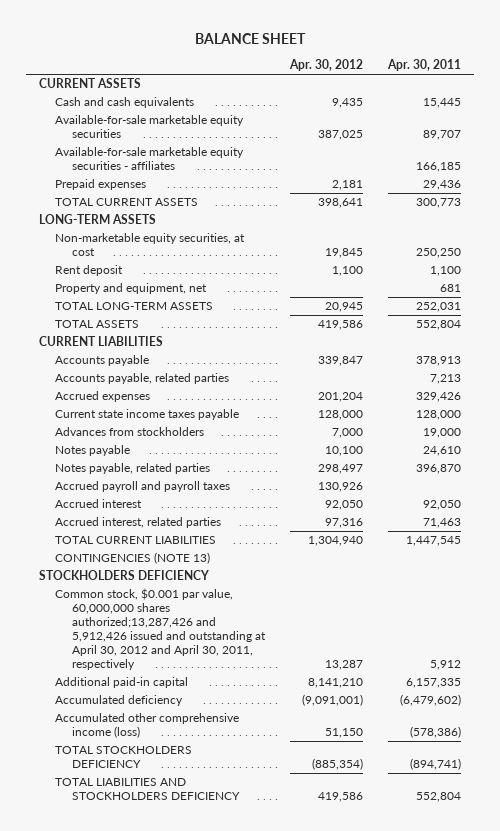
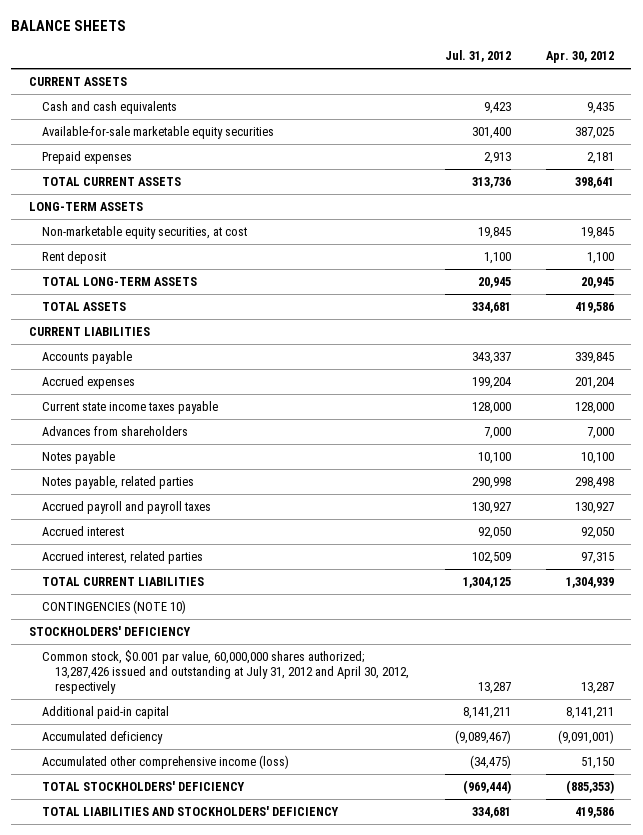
[194,33,306,45] BALANCE SHEET -> [11,19,127,31] BALANCE SHEETS
[387,59,462,72] Apr. 30, 2011 -> none
none -> [444,50,511,63] Jul. 31, 2012
[55,147,245,171] Available-for-sale marketable equity securities - affiliates -> none
[55,283,208,295] Property and equipment, net -> none
[55,373,230,385] Accounts payable, related parties -> none
[318,356,364,367] 339,847 -> [574,351,614,364] 339,845
[55,427,205,437] Advances from stockholders -> [42,425,189,436] Advances from shareholders
[318,464,364,475] 298,497 -> [574,476,614,489] 298,498
[318,482,364,493] 130,926 -> [574,501,614,514] 130,927
[325,518,364,529] 97,316 -> [580,551,614,564] 97,315
[308,536,364,547] 1,304,940 -> [565,576,614,588] 1,304,939
[55,552,211,565] CONTINGENCIES (NOTE 13) -> [42,599,187,614] CONTINGENCIES (NOTE 10)
[38,570,209,581] STOCKHOLDERS DEFICIENCY -> [28,625,191,636] STOCKHOLDERS' DEFICIENCY
[55,588,266,670] Common stock, $0.001 par value, 60,000,000 shares authorized;13,287,426 and 5,912,426 issued and outstanding at April 30, 2012 and April 30, 2011, respectively -> [42,649,410,695] Common stock, $0.001 par value, 60,000,000 shares authorized; 13,287,426 issued and outstanding at July 31, 2012 and April 30, 2012, respectively
[308,678,364,689] 8,141,210 -> [565,706,614,719] 8,141,211
[55,746,193,769] TOTAL STOCKHOLDERS DEFICIENCY -> [42,780,246,791] TOTAL STOCKHOLDERS' DEFICIENCY
[312,758,364,771] (885,354) -> [565,779,614,794] (885,353)
[55,778,240,801] TOTAL LIABILITIES AND STOCKHOLDERS DEFICIENCY -> [42,805,340,816] TOTAL LIABILITIES AND STOCKHOLDERS' DEFICIENCY

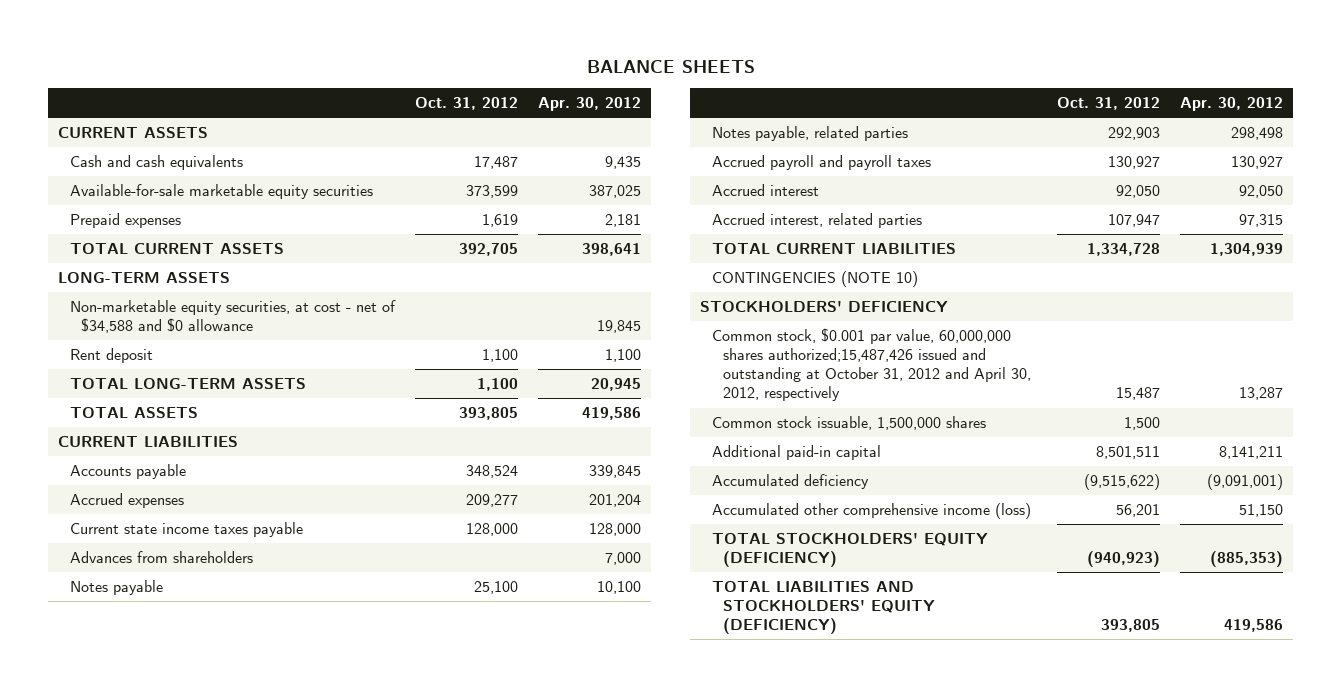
[444,50,511,63] Jul. 31, 2012 -> none
none -> [414,97,518,111] Oct. 31, 2012
[42,225,248,239] Non-marketable equity securities, at cost -> [69,300,396,334] Non-marketable equity securities, at cost - net of $34,588 and $0 allowance
[42,649,410,695] Common stock, $0.001 par value, 60,000,000 shares authorized; 13,287,426 issued and outstanding at July 31, 2012 and April 30, 2012, respectively -> [711,328,1032,402] Common stock, $0.001 par value, 60,000,000 shares authorized;15,487,426 issued and outstanding at October 31, 2012 and April 30, 2012, respectively
none -> [711,416,986,431] Common stock issuable, 1,500,000 shares
[42,780,246,791] TOTAL STOCKHOLDERS' DEFICIENCY -> [711,533,988,568] TOTAL STOCKHOLDERS' EQUITY (DEFICIENCY)
[42,805,340,816] TOTAL LIABILITIES AND STOCKHOLDERS' DEFICIENCY -> [711,581,936,635] TOTAL LIABILITIES AND STOCKHOLDERS' EQUITY (DEFICIENCY)

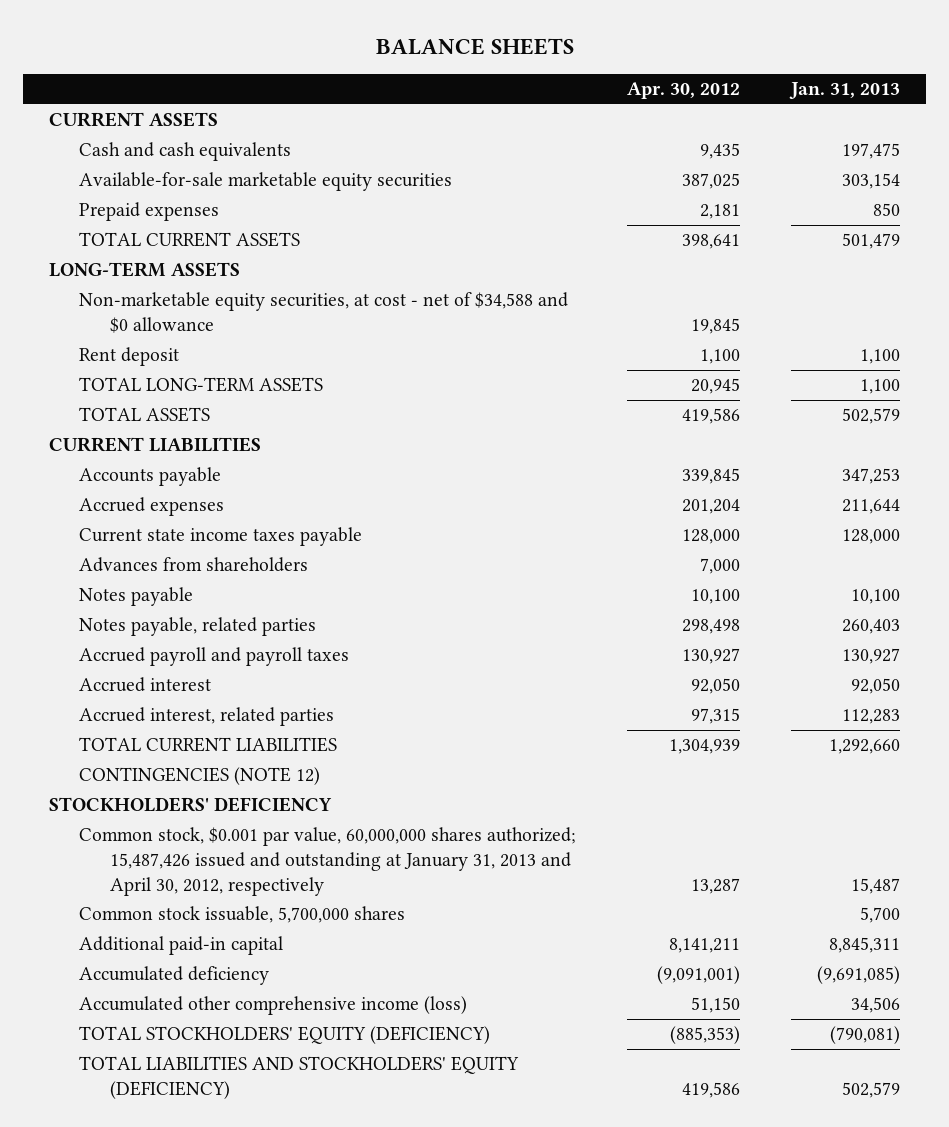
[414,97,518,111] Oct. 31, 2012 -> none
none -> [789,82,901,100] Jan. 31, 2013
[711,271,918,288] CONTINGENCIES (NOTE 10) -> [79,767,321,786] CONTINGENCIES (NOTE 12)
[711,328,1032,402] Common stock, $0.001 par value, 60,000,000 shares authorized;15,487,426 issued and outstanding at October 31, 2012 and April 30, 2012, respectively -> [79,827,577,896] Common stock, $0.001 par value, 60,000,000 shares authorized; 15,487,426 issued and outstanding at January 31, 2013 and April 30, 2012, respectively
[711,416,986,431] Common stock issuable, 1,500,000 shares -> [79,906,406,924] Common stock issuable, 5,700,000 shares

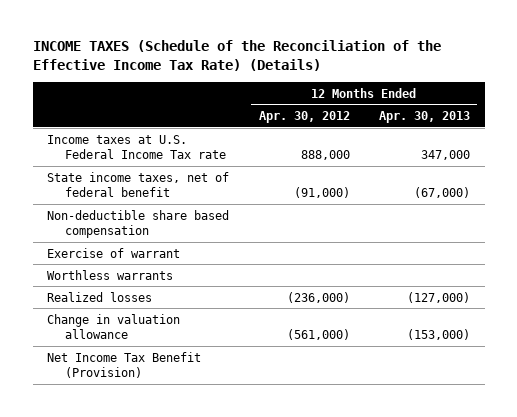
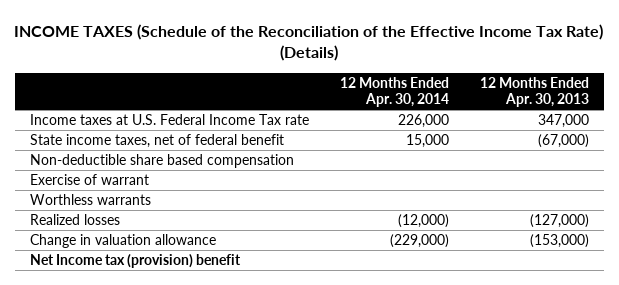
[258,111,350,124] Apr. 30, 2012 -> none
none -> [339,76,449,108] 12 Months Ended Apr. 30, 2014
[47,351,202,379] Net Income Tax Benefit (Provision) -> [30,254,242,269] Net Income tax (provision) benefit

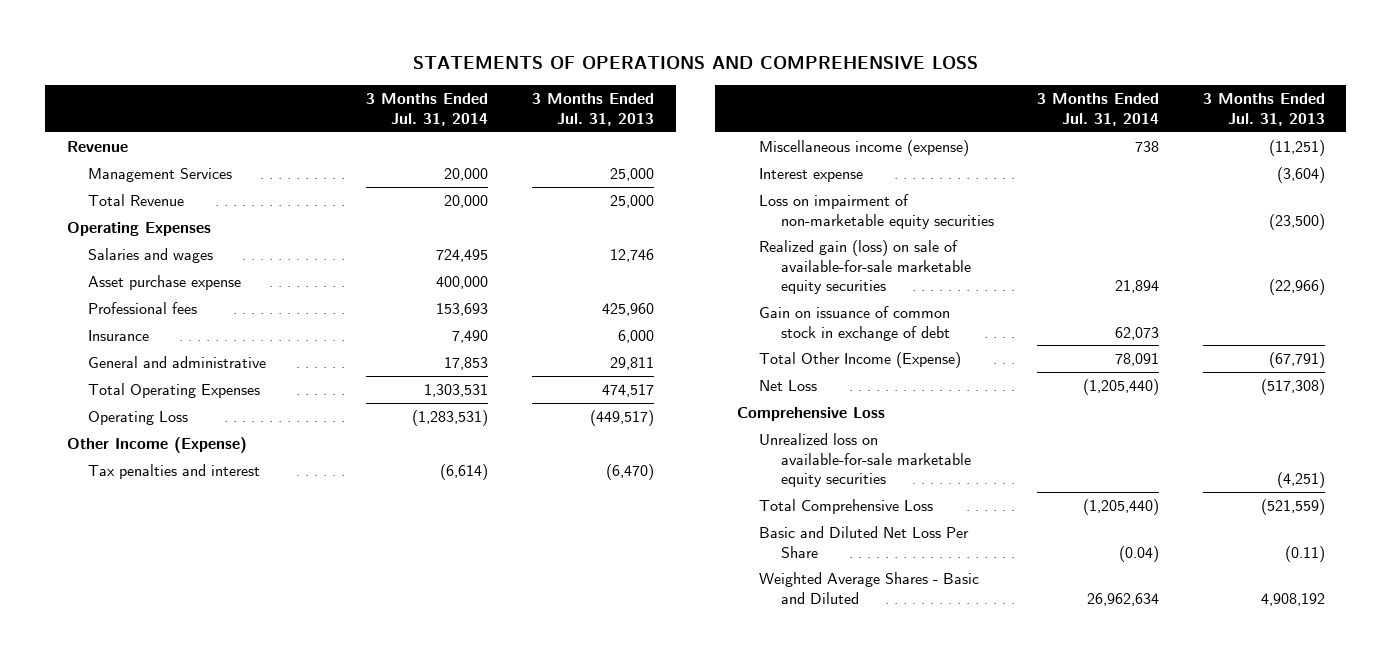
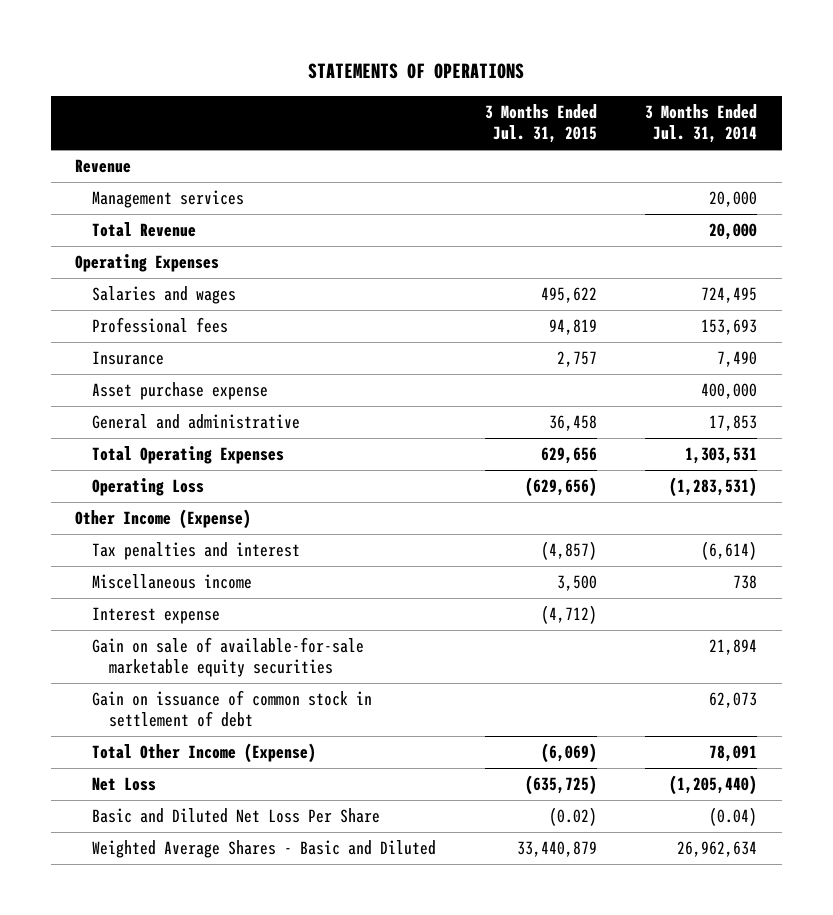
[412,56,978,70] STATEMENTS OF OPERATIONS AND COMPREHENSIVE LOSS -> [308,63,525,80] STATEMENTS OF OPERATIONS
[532,93,655,126] 3 Months Ended Jul. 31, 2013 -> none
none -> [484,104,597,144] 3 Months Ended Jul. 31, 2015
[88,167,233,182] Management Services -> [92,190,245,209] Management services
[88,274,242,290] Asset purchase expense -> [92,382,269,401] Asset purchase expense
[758,139,969,156] Miscellaneous income (expense) -> [92,574,253,590] Miscellaneous income
[758,193,994,229] Loss on impairment of non-marketable equity securities -> none
[758,239,971,295] Realized gain (loss) on sale of available-for-sale marketable equity securities -> [92,637,365,678] Gain on sale of available-for-sale marketable equity securities
[758,305,950,341] Gain on issuance of common stock in exchange of debt -> [92,690,373,728] Gain on issuance of common stock in settlement of debt
[737,406,886,421] Comprehensive Loss -> none
[758,432,971,488] Unrealized loss on available-for-sale marketable equity securities -> none
[758,498,933,514] Total Comprehensive Loss -> none

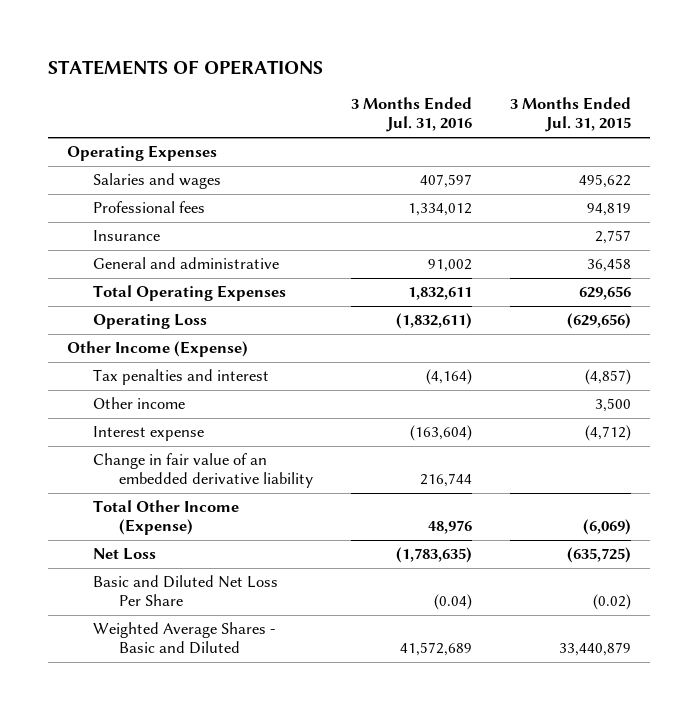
[645,104,758,144] 3 Months Ended Jul. 31, 2014 -> none
none -> [350,97,472,133] 3 Months Ended Jul. 31, 2016
[75,159,132,174] Revenue -> none
[92,190,245,209] Management services -> none
[92,222,197,238] Total Revenue -> none
[92,382,269,401] Asset purchase expense -> none
[92,574,253,590] Miscellaneous income -> [93,397,186,410] Other income
[92,637,365,678] Gain on sale of available-for-sale marketable equity securities -> none
[92,690,373,728] Gain on issuance of common stock in settlement of debt -> none
none -> [93,453,314,489] Change in fair value of an embedded derivative liability

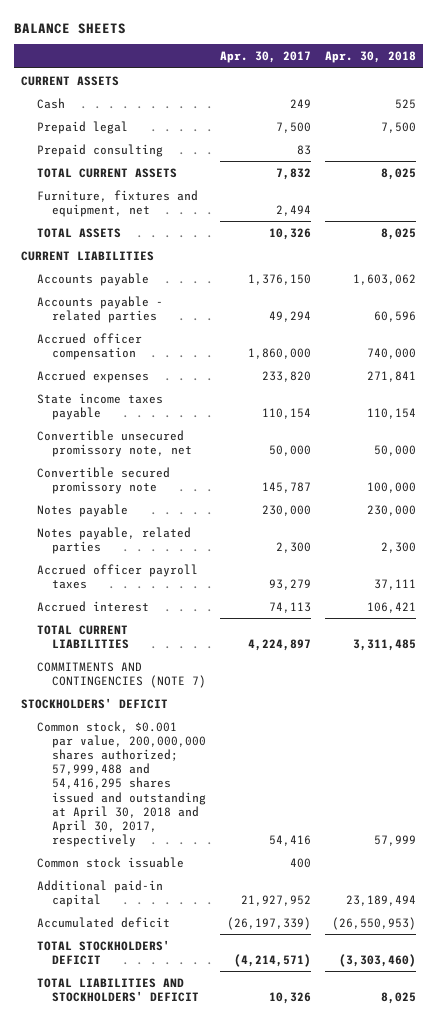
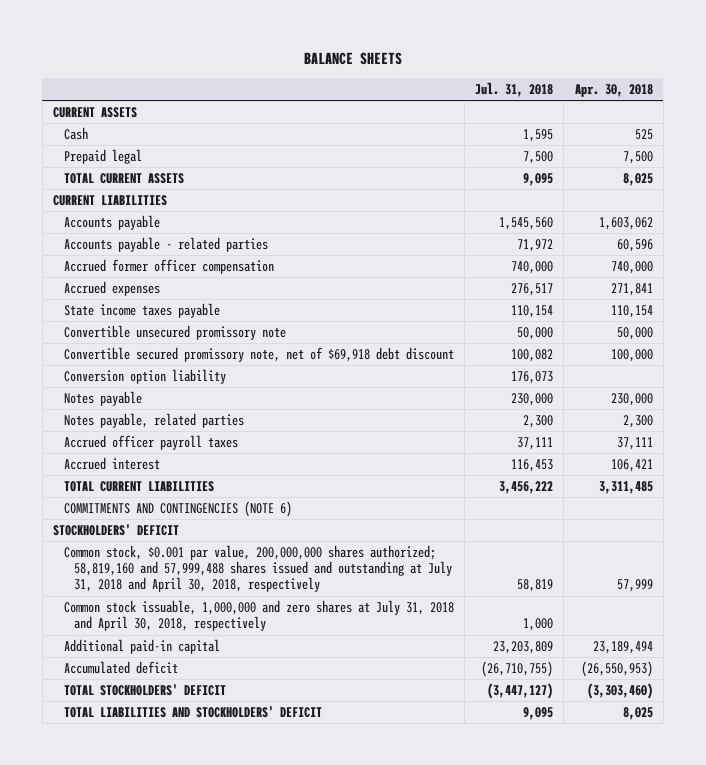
[220,51,312,64] Apr. 30, 2017 -> none
none -> [475,81,554,97] Jul. 31, 2018
[36,143,163,157] Prepaid consulting -> none
[36,189,198,217] Furniture, fixtures and equipment, net -> none
[36,227,121,238] TOTAL ASSETS -> none
[36,332,142,360] Accrued officer compensation -> [63,259,274,275] Accrued former officer compensation
[36,429,193,457] Convertible unsecured promissory note, net -> [63,325,286,341] Convertible unsecured promissory note
[36,466,170,494] Convertible secured promissory note -> [63,347,454,363] Convertible secured promissory note, net of $69,918 debt discount
none -> [63,369,226,385] Conversion option liability
[36,661,207,688] COMMITMENTS AND CONTINGENCIES (NOTE 7) -> [63,501,292,518] COMMITMENTS AND CONTINGENCIES (NOTE 6)
[36,720,207,848] Common stock, $0.001 par value, 200,000,000 shares authorized; 57,999,488 and 54,416,295 shares issued and outstanding at April 30, 2018 and April 30, 2017, respectively -> [63,545,453,593] Common stock, $0.001 par value, 200,000,000 shares authorized; 58,819,160 and 57,999,488 shares issued and outstanding at July 31, 2018 and April 30, 2018, respectively
[36,856,184,868] Common stock issuable -> [63,600,454,632] Common stock issuable, 1,000,000 and zero shares at July 31, 2018 and April 30, 2018, respectively

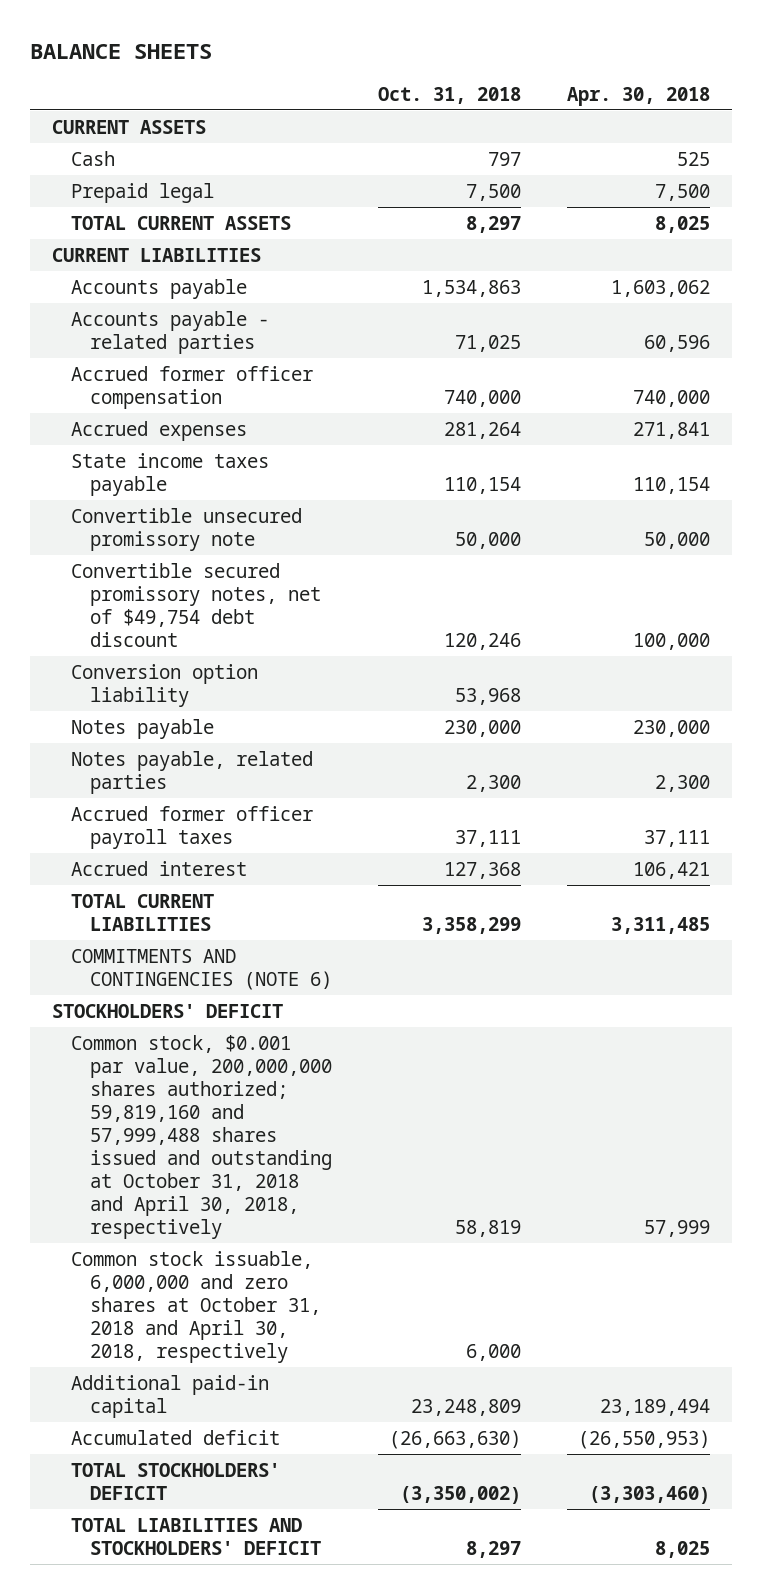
[475,81,554,97] Jul. 31, 2018 -> none
none -> [377,86,521,104] Oct. 31, 2018
[63,347,454,363] Convertible secured promissory note, net of $69,918 debt discount -> [71,562,322,647] Convertible secured promissory notes, net of $49,754 debt discount
[63,435,238,451] Accrued officer payroll taxes -> [71,805,314,849] Accrued former officer payroll taxes
[63,545,453,593] Common stock, $0.001 par value, 200,000,000 shares authorized; 58,819,160 and 57,999,488 shares issued and outstanding at July 31, 2018 and April 30, 2018, respectively -> [71,1034,333,1240] Common stock, $0.001 par value, 200,000,000 shares authorized; 59,819,160 and 57,999,488 shares issued and outstanding at October 31, 2018 and April 30, 2018, respectively
[63,600,454,632] Common stock issuable, 1,000,000 and zero shares at July 31, 2018 and April 30, 2018, respectively -> [71,1250,322,1364] Common stock issuable, 6,000,000 and zero shares at October 31, 2018 and April 30, 2018, respectively

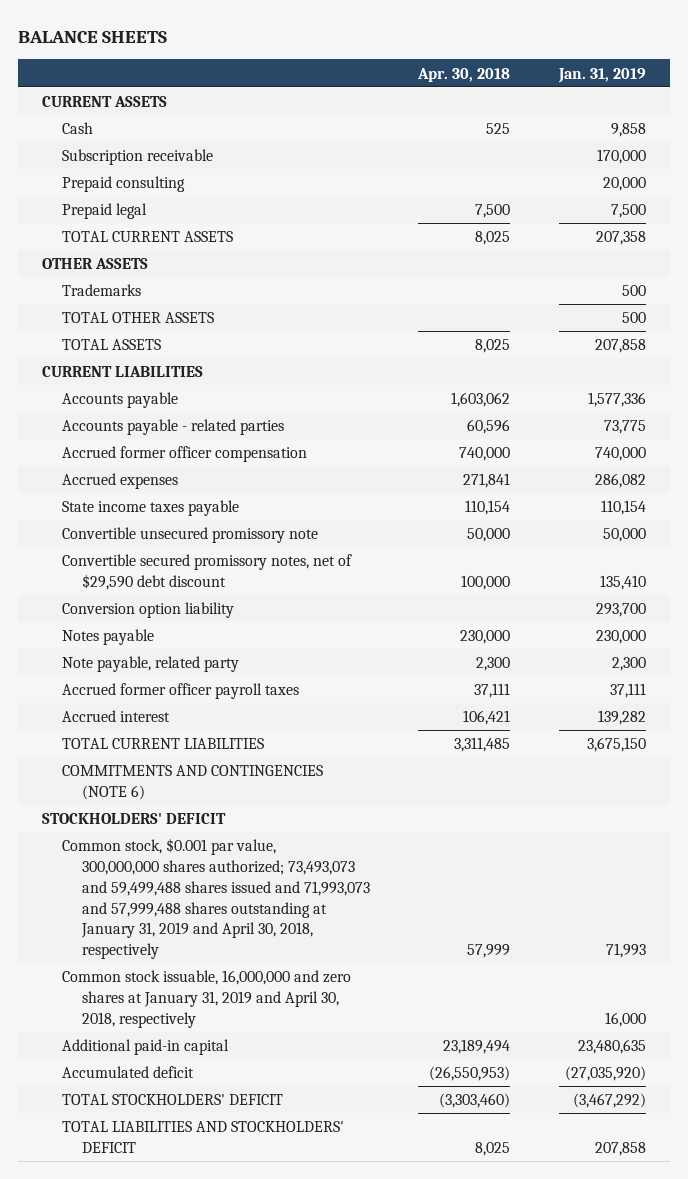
[377,86,521,104] Oct. 31, 2018 -> none
none -> [557,67,646,83] Jan. 31, 2019
none -> [61,149,213,166] Subscription receivable
none -> [61,176,185,193] Prepaid consulting
none -> [42,258,149,270] OTHER ASSETS
none -> [61,284,141,297] Trademarks
none -> [61,312,214,324] TOTAL OTHER ASSETS
none -> [61,339,161,351] TOTAL ASSETS
[71,562,322,647] Convertible secured promissory notes, net of $49,754 debt discount -> [61,554,352,591] Convertible secured promissory notes, net of $29,590 debt discount
[71,750,314,794] Notes payable, related parties -> [61,656,239,673] Note payable, related party
[71,1034,333,1240] Common stock, $0.001 par value, 200,000,000 shares authorized; 59,819,160 and 57,999,488 shares issued and outstanding at October 31, 2018 and April 30, 2018, respectively -> [61,838,370,960] Common stock, $0.001 par value, 300,000,000 shares authorized; 73,493,073 and 59,499,488 shares issued and 71,993,073 and 57,999,488 shares outstanding at January 31, 2019 and April 30, 2018, respectively
[71,1250,322,1364] Common stock issuable, 6,000,000 and zero shares at October 31, 2018 and April 30, 2018, respectively -> [61,970,351,1028] Common stock issuable, 16,000,000 and zero shares at January 31, 2019 and April 30, 2018, respectively

